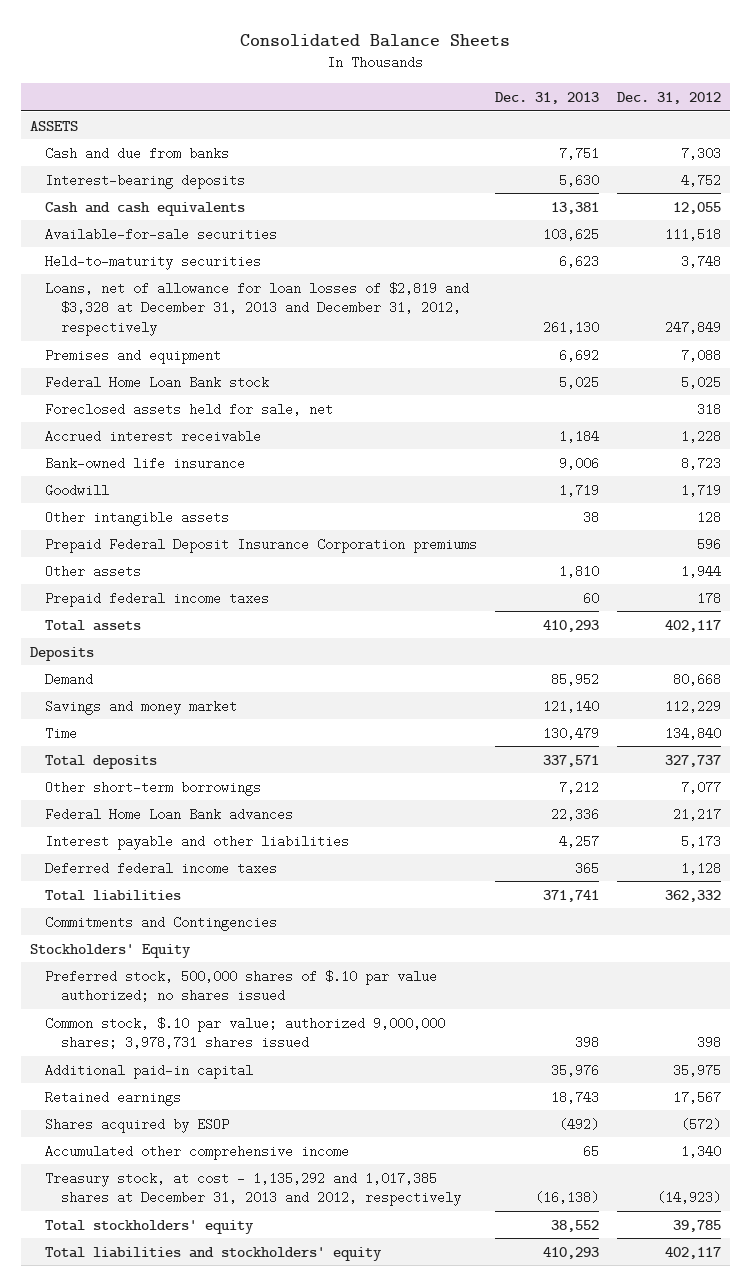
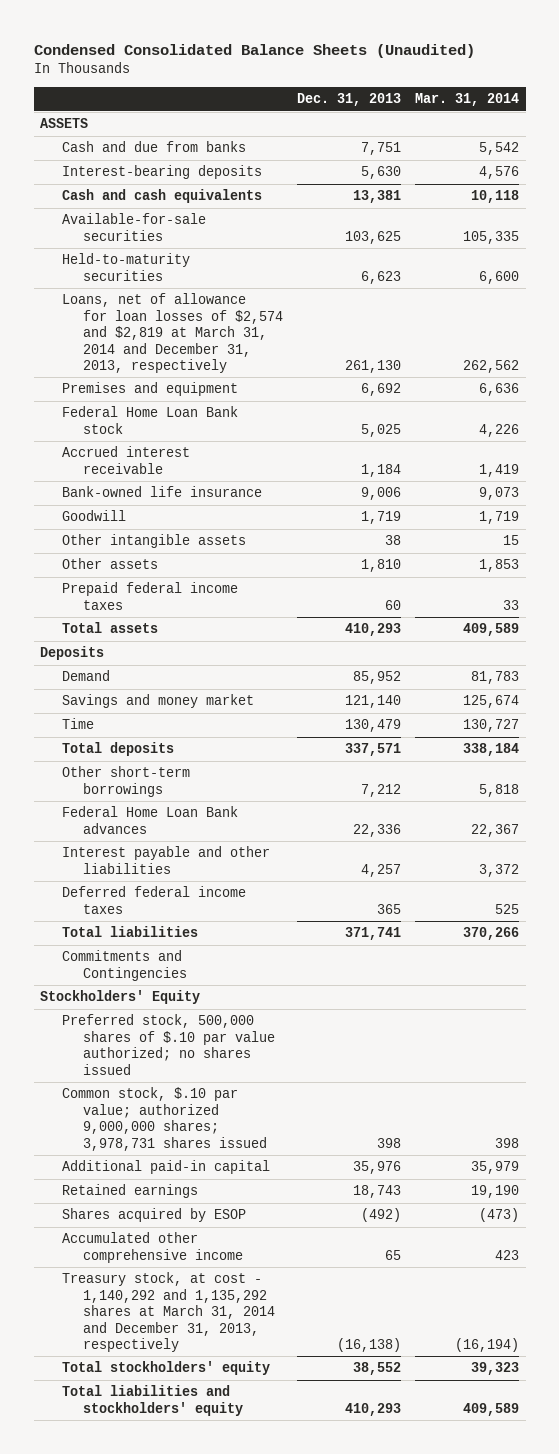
[240,33,511,47] Consolidated Balance Sheets -> [33,43,475,58] Condensed Consolidated Balance Sheets (Unaudited)
[616,91,721,104] Dec. 31, 2012 -> none
none -> [414,93,519,107] Mar. 31, 2014
[45,281,470,336] Loans, net of allowance for loan losses of $2,819 and $3,328 at December 31, 2013 and December 31, 2012, respectively -> [61,293,284,373] Loans, net of allowance for loan losses of $2,574 and $2,819 at March 31, 2014 and December 31, 2013, respectively
[45,402,334,416] Foreclosed assets held for sale, net -> none
[45,537,478,553] Prepaid Federal Deposit Insurance Corporation premiums -> none
[45,1171,462,1207] Treasury stock, at cost - 1,135,292 and 1,017,385 shares at December 31, 2013 and 2012, respectively -> [61,1272,276,1352] Treasury stock, at cost - 1,140,292 and 1,135,292 shares at March 31, 2014 and December 31, 2013, respectively

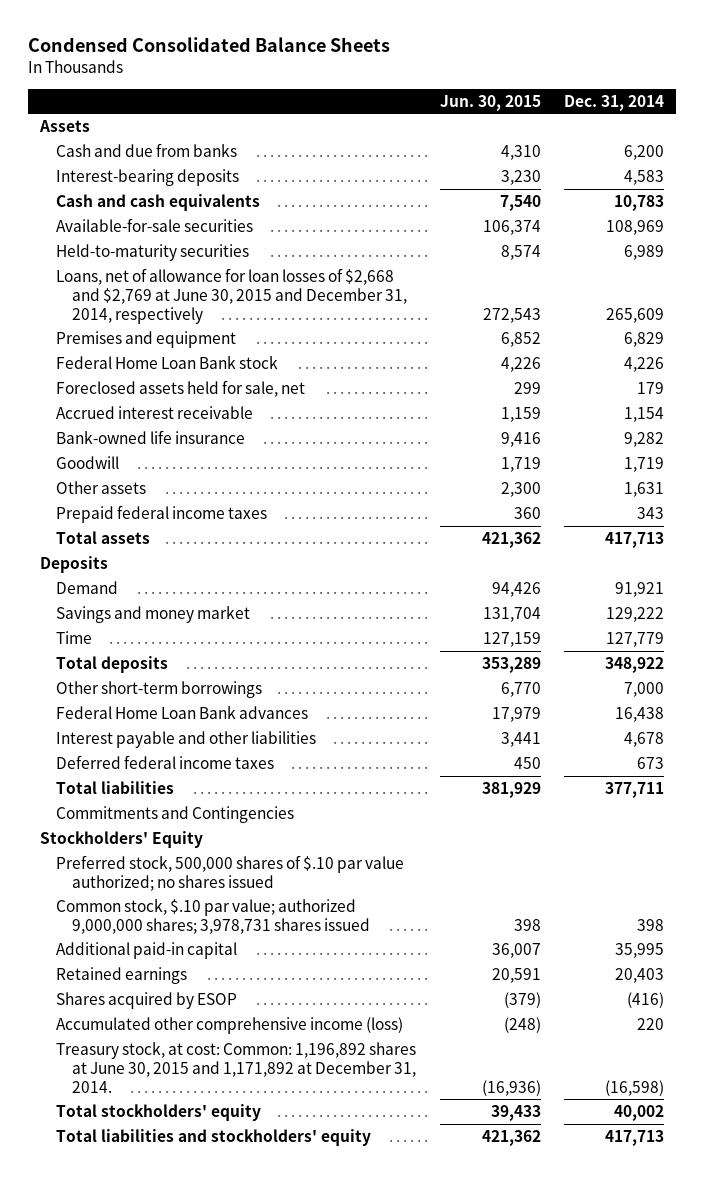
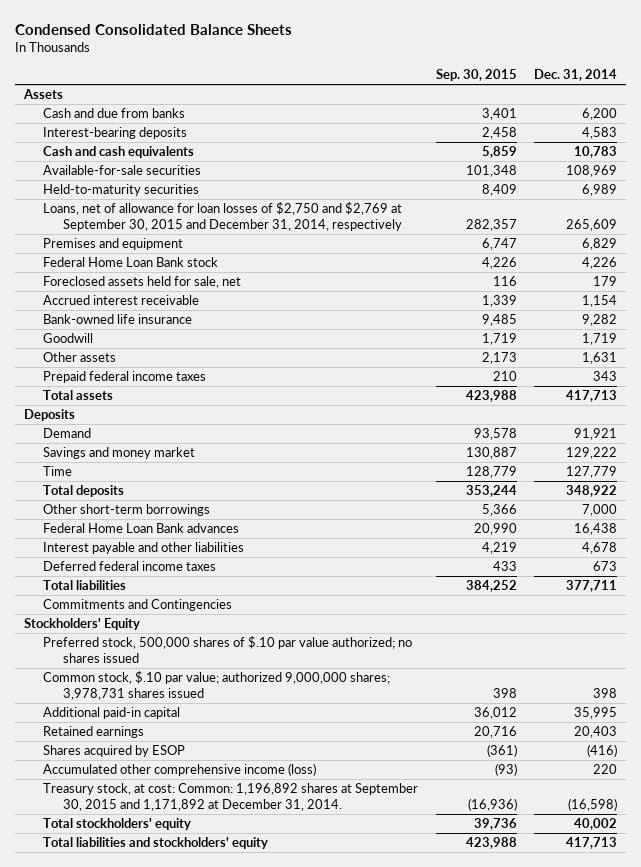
[439,94,541,111] Jun. 30, 2015 -> none
none -> [435,69,517,82] Sep. 30, 2015
[56,267,408,324] Loans, net of allowance for loan losses of $2,668 and $2,769 at June 30, 2015 and December 31, 2014, respectively -> [43,202,403,231] Loans, net of allowance for loan losses of $2,750 and $2,769 at September 30, 2015 and December 31, 2014, respectively
[56,1041,417,1093] Treasury stock, at cost: Common: 1,196,892 shares at June 30, 2015 and 1,171,892 at December 31, 2014. -> [43,783,419,811] Treasury stock, at cost: Common: 1,196,892 shares at September 30, 2015 and 1,171,892 at December 31, 2014.

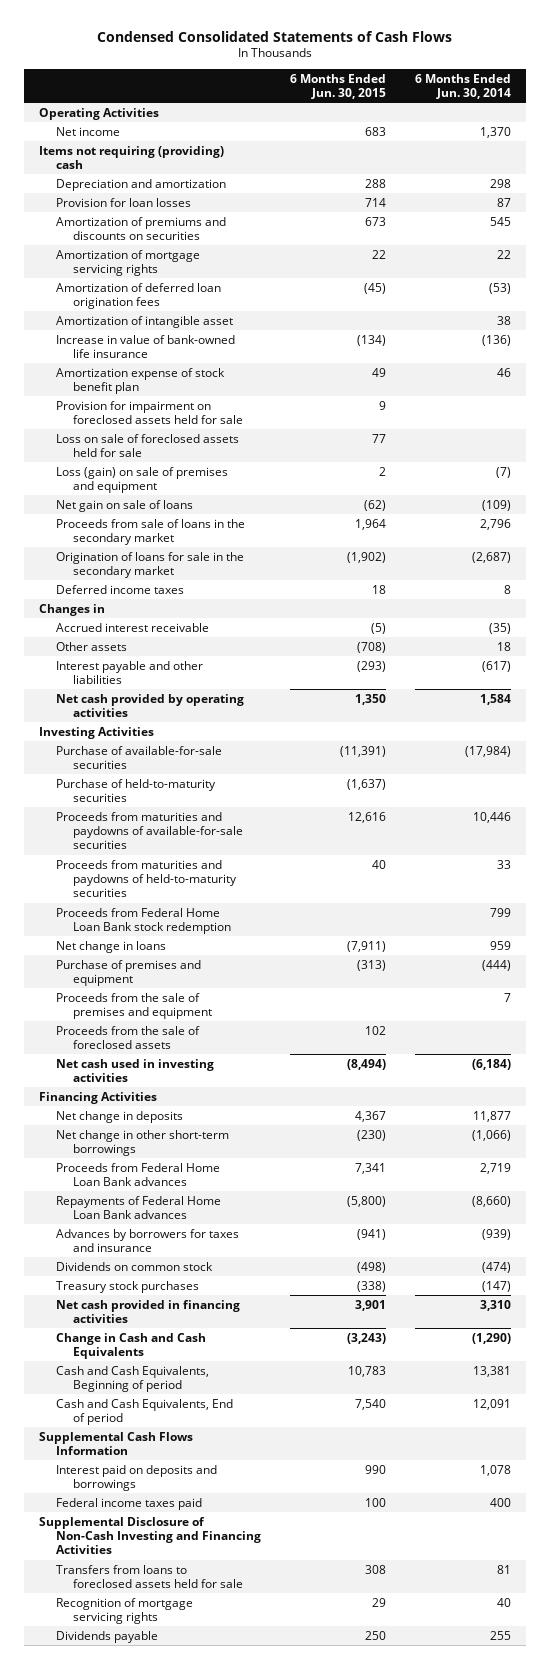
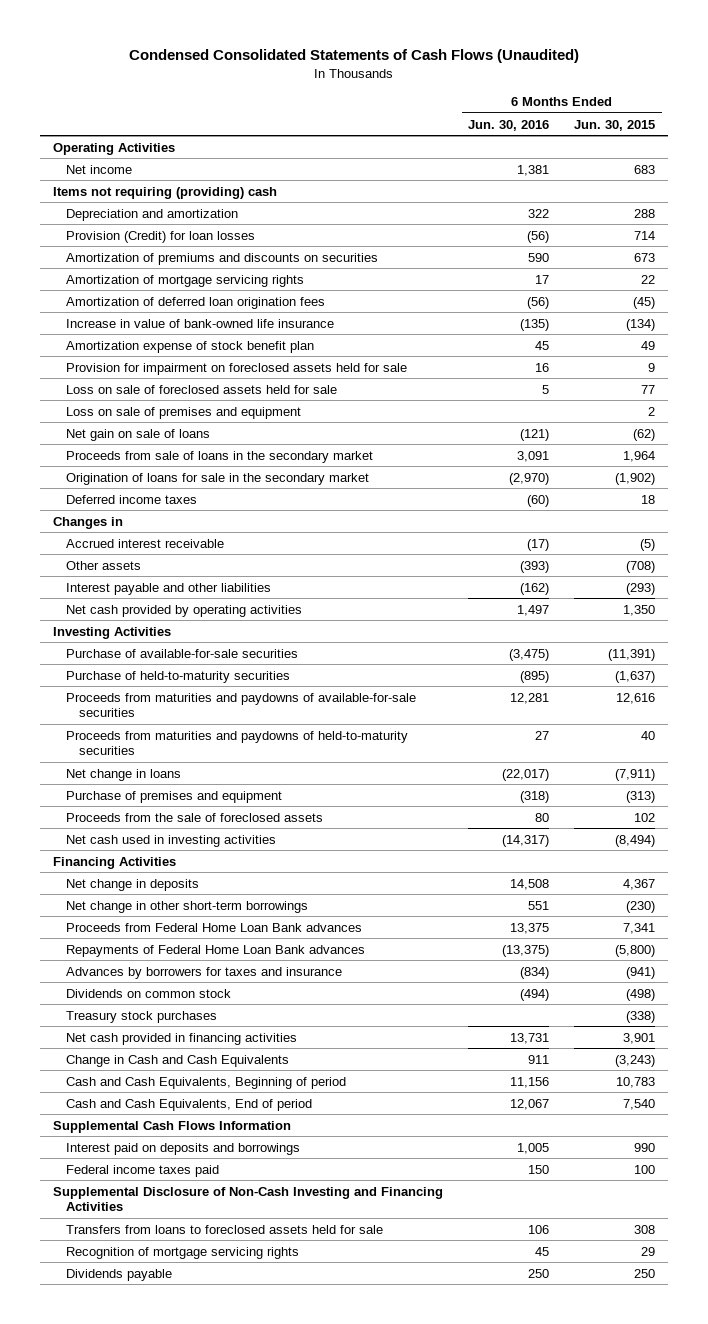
[96,30,452,42] Condensed Consolidated Statements of Cash Flows -> [128,49,579,64] Condensed Consolidated Statements of Cash Flows (Unaudited)
[415,73,512,99] 6 Months Ended Jun. 30, 2014 -> none
none -> [467,119,549,131] Jun. 30, 2016
[55,197,191,207] Provision for loan losses -> [65,230,255,243] Provision (Credit) for loan losses
[55,315,233,328] Amortization of intangible asset -> none
[55,466,228,493] Loss (gain) on sale of premises and equipment -> [65,406,301,419] Loss on sale of premises and equipment
[55,907,231,934] Proceeds from Federal Home Loan Bank stock redemption -> none
[55,992,212,1019] Proceeds from the sale of premises and equipment -> none

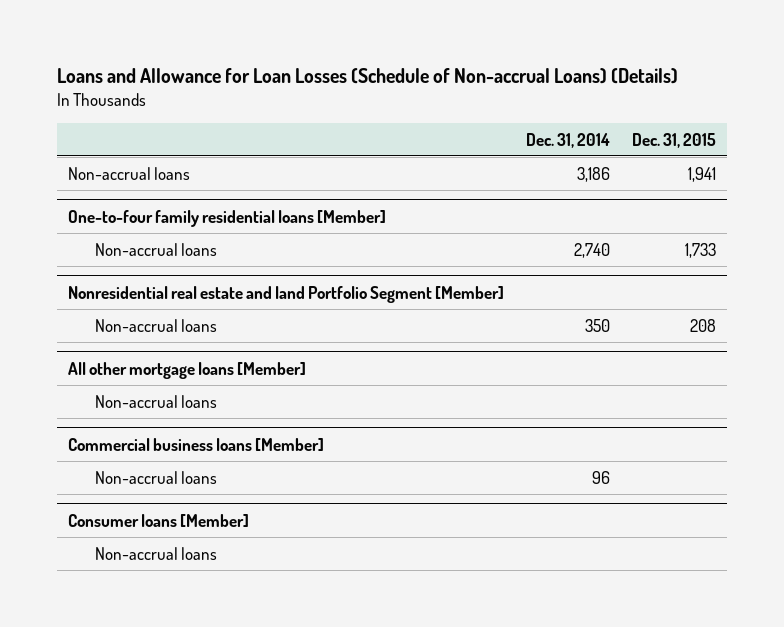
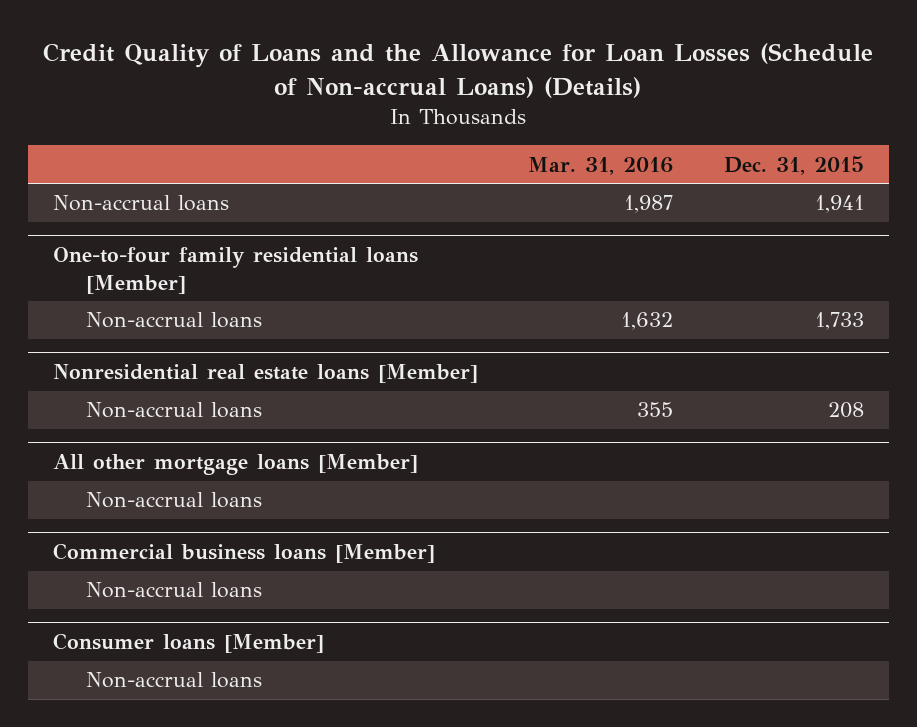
[56,68,678,85] Loans and Allowance for Loan Losses (Schedule of Non-accrual Loans) (Details) -> [43,43,874,98] Credit Quality of Loans and the Allowance for Loan Losses (Schedule of Non-accrual Loans) (Details)
[525,132,610,148] Dec. 31, 2014 -> none
none -> [528,156,674,175] Mar. 31, 2016
[67,285,504,303] Nonresidential real estate and land Portfolio Segment [Member] -> [52,364,478,384] Nonresidential real estate loans [Member]

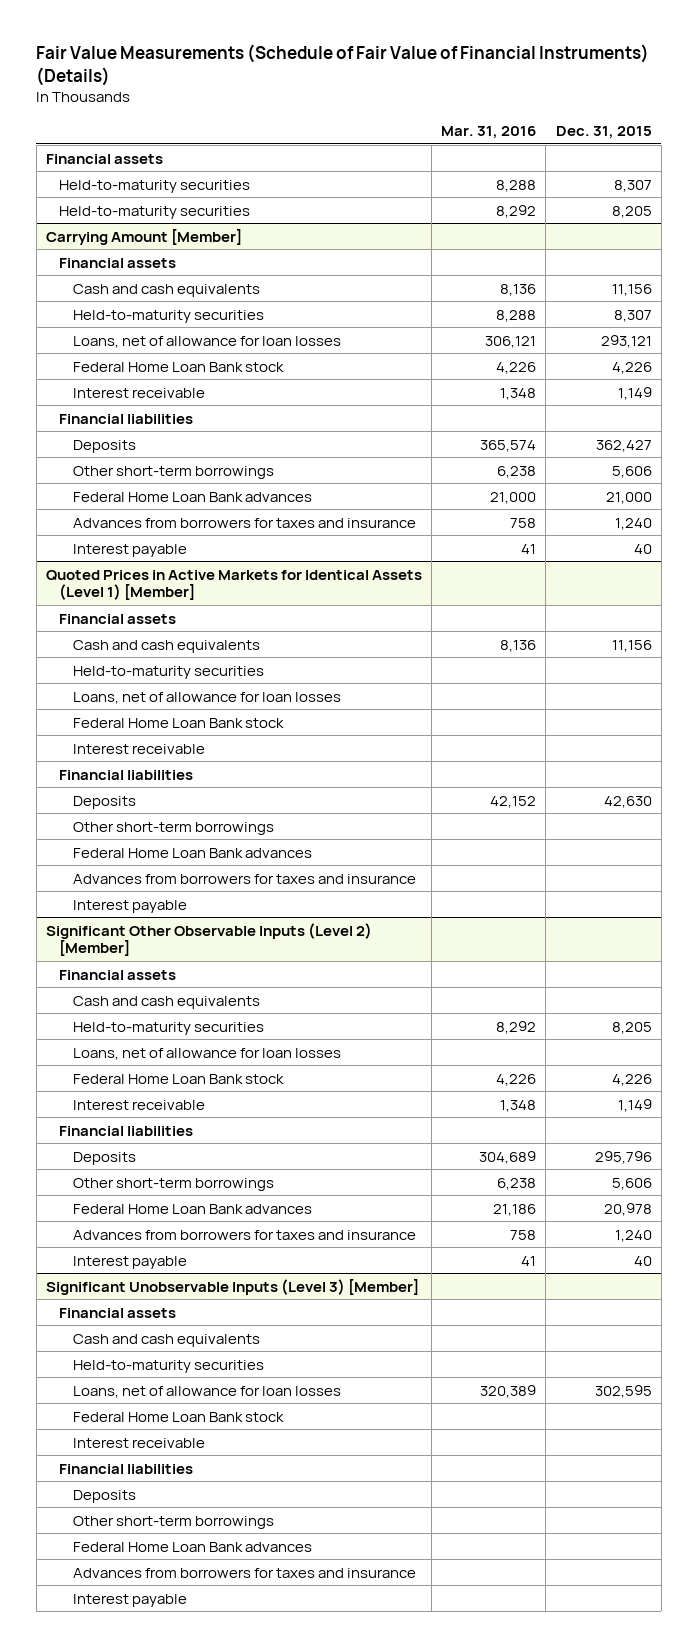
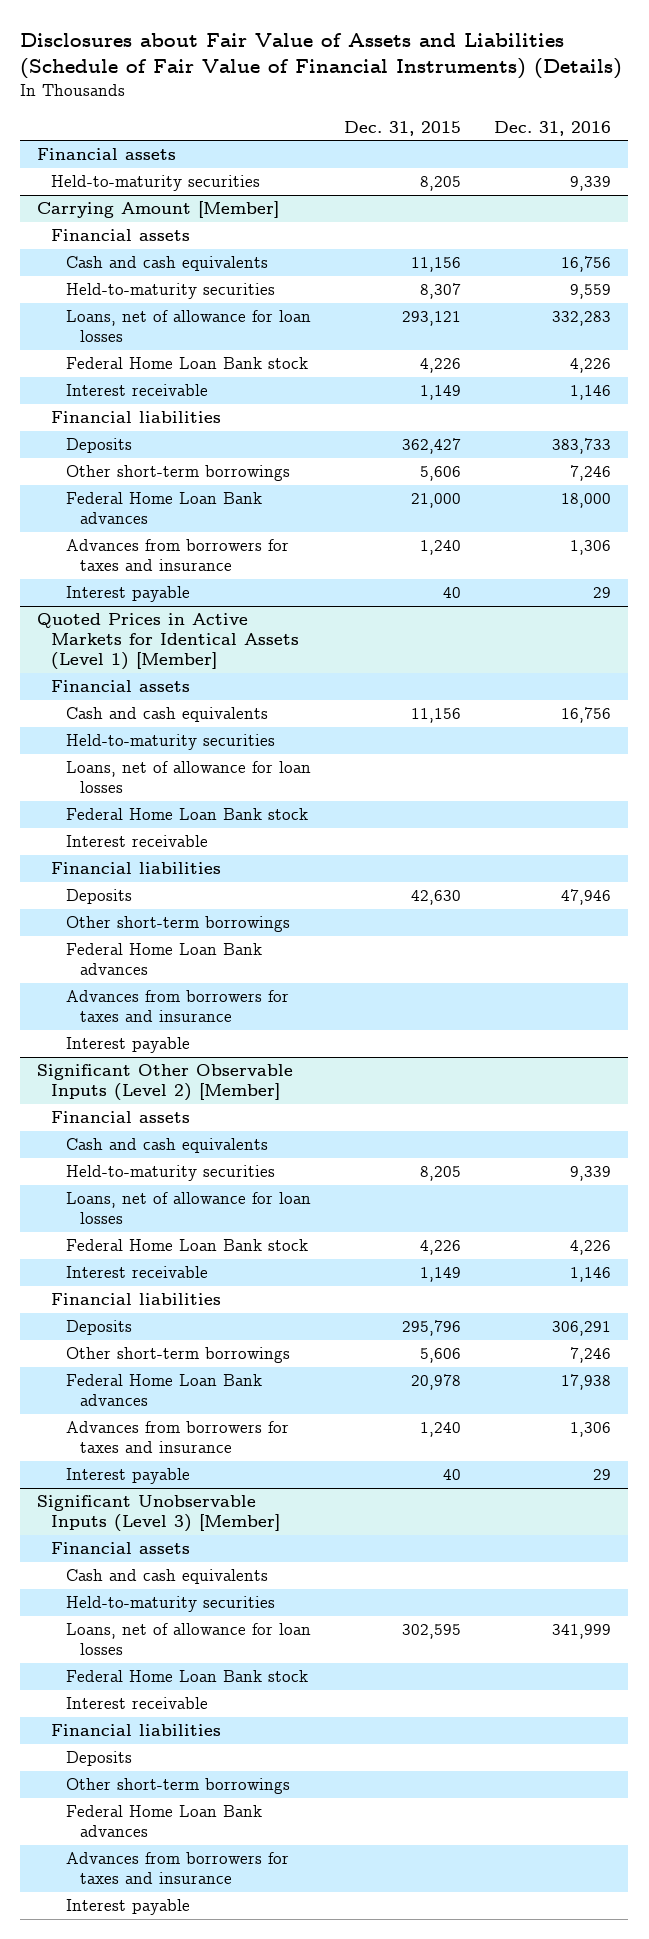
[36,44,650,87] Fair Value Measurements (Schedule of Fair Value of Financial Instruments) (Details) -> [20,32,623,80] Disclosures about Fair Value of Assets and Liabilities (Schedule of Fair Value of Financial Instruments) (Details)
[441,125,537,139] Mar. 31, 2016 -> none
none -> [494,120,612,136] Dec. 31, 2016
[59,179,251,193] Held-to-maturity securities -> none

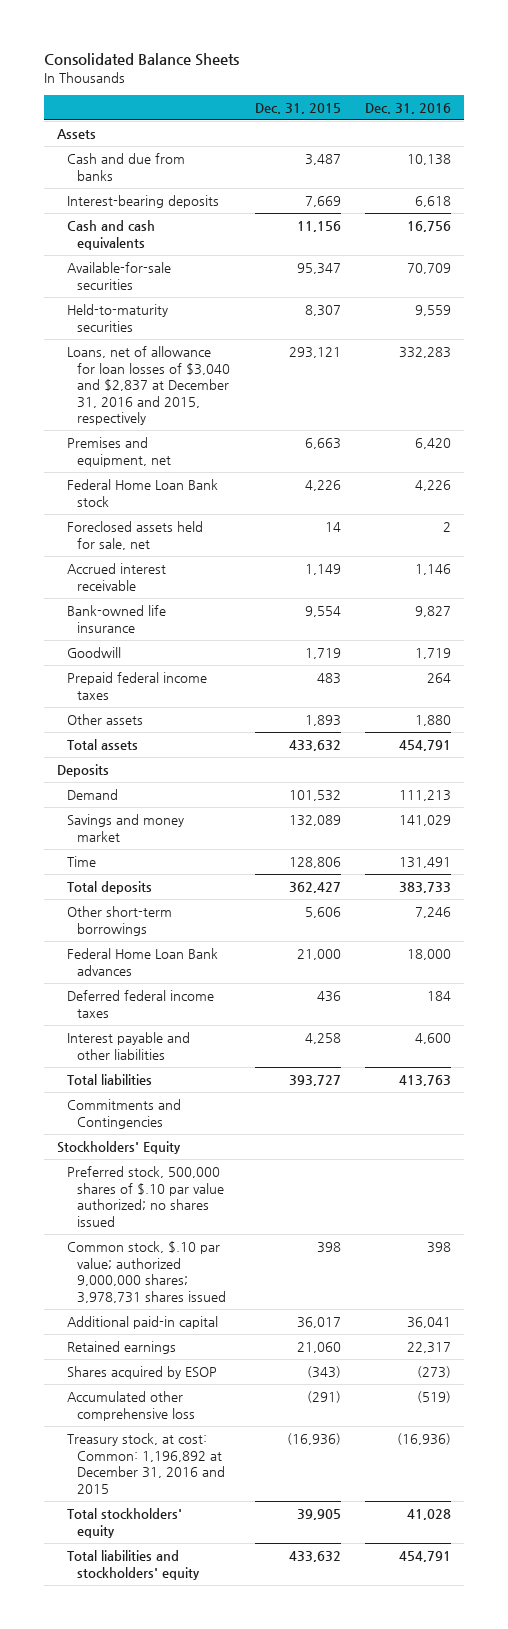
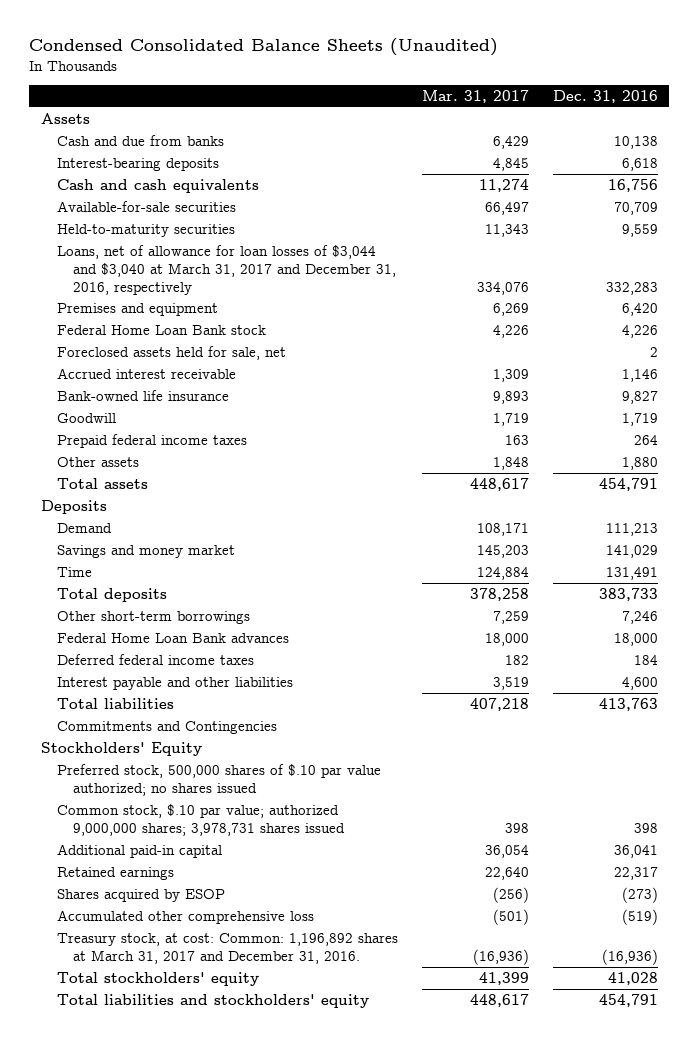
[44,53,240,67] Consolidated Balance Sheets -> [28,38,498,57] Condensed Consolidated Balance Sheets (Unaudited)
[254,102,341,114] Dec. 31, 2015 -> none
none -> [421,89,529,103] Mar. 31, 2017
[66,346,231,426] Loans, net of allowance for loan losses of $3,040 and $2,837 at December 31, 2016 and 2015, respectively -> [56,244,396,295] Loans, net of allowance for loan losses of $3,044 and $3,040 at March 31, 2017 and December 31, 2016, respectively
[66,437,172,467] Premises and equipment, net -> [56,302,218,316] Premises and equipment
[66,1433,226,1494] Treasury stock, at cost: Common: 1,196,892 at December 31, 2016 and 2015 -> [56,932,398,964] Treasury stock, at cost: Common: 1,196,892 shares at March 31, 2017 and December 31, 2016.

